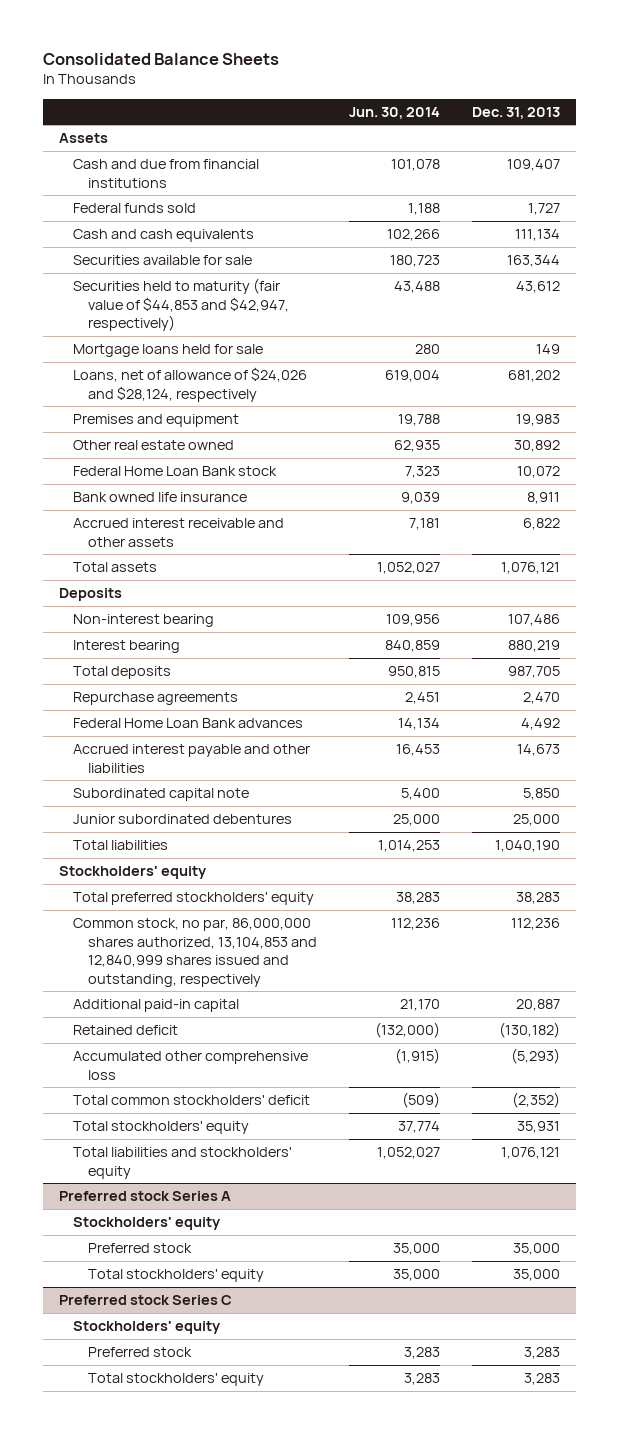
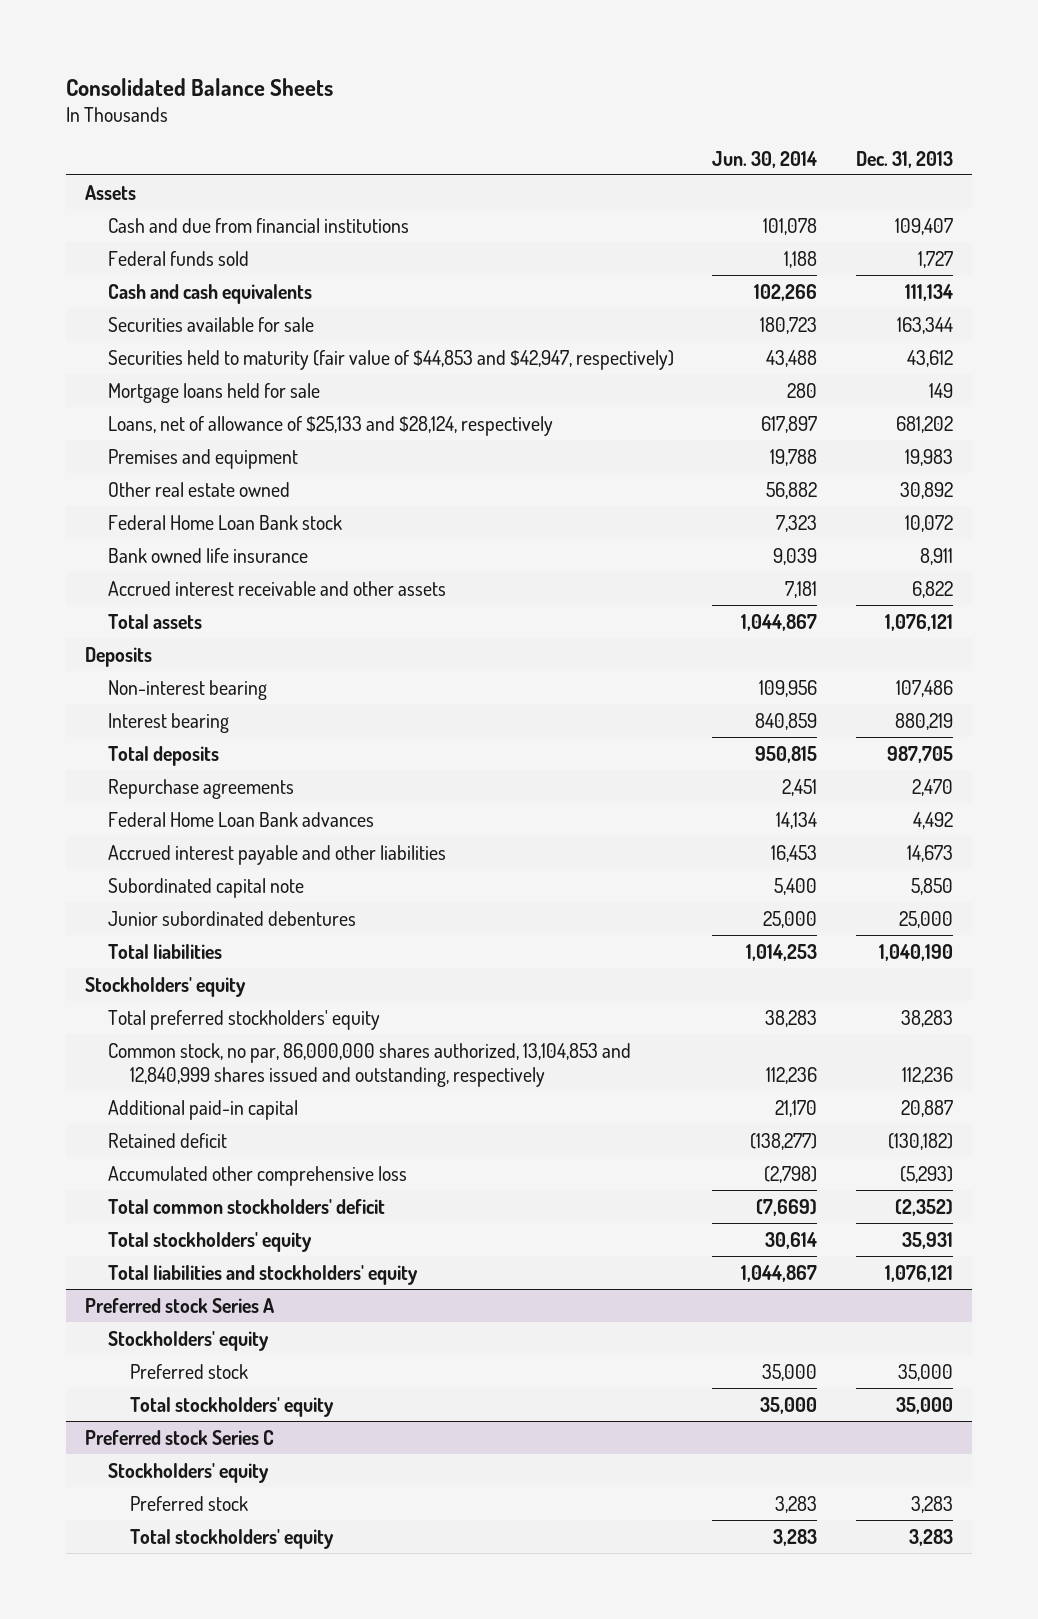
[73,367,308,402] Loans, net of allowance of $24,026 and $28,124, respectively -> [107,415,553,436] Loans, net of allowance of $25,133 and $28,124, respectively
[385,370,441,383] 619,004 -> [761,415,818,433] 617,897
[394,440,441,453] 62,935 -> [766,481,818,499] 56,882
[377,562,441,575] 1,052,027 -> [741,613,818,631] 1,044,867
[375,1022,441,1039] (132,000) -> [750,1132,818,1150] (138,277)
[395,1048,441,1065] (1,915) -> [764,1165,818,1183] (2,798)
[402,1092,441,1109] (509) -> [756,1198,818,1216] (7,669)
[398,1121,441,1134] 37,774 -> [765,1231,818,1249] 30,614
[377,1147,441,1160] 1,052,027 -> [741,1264,818,1282] 1,044,867

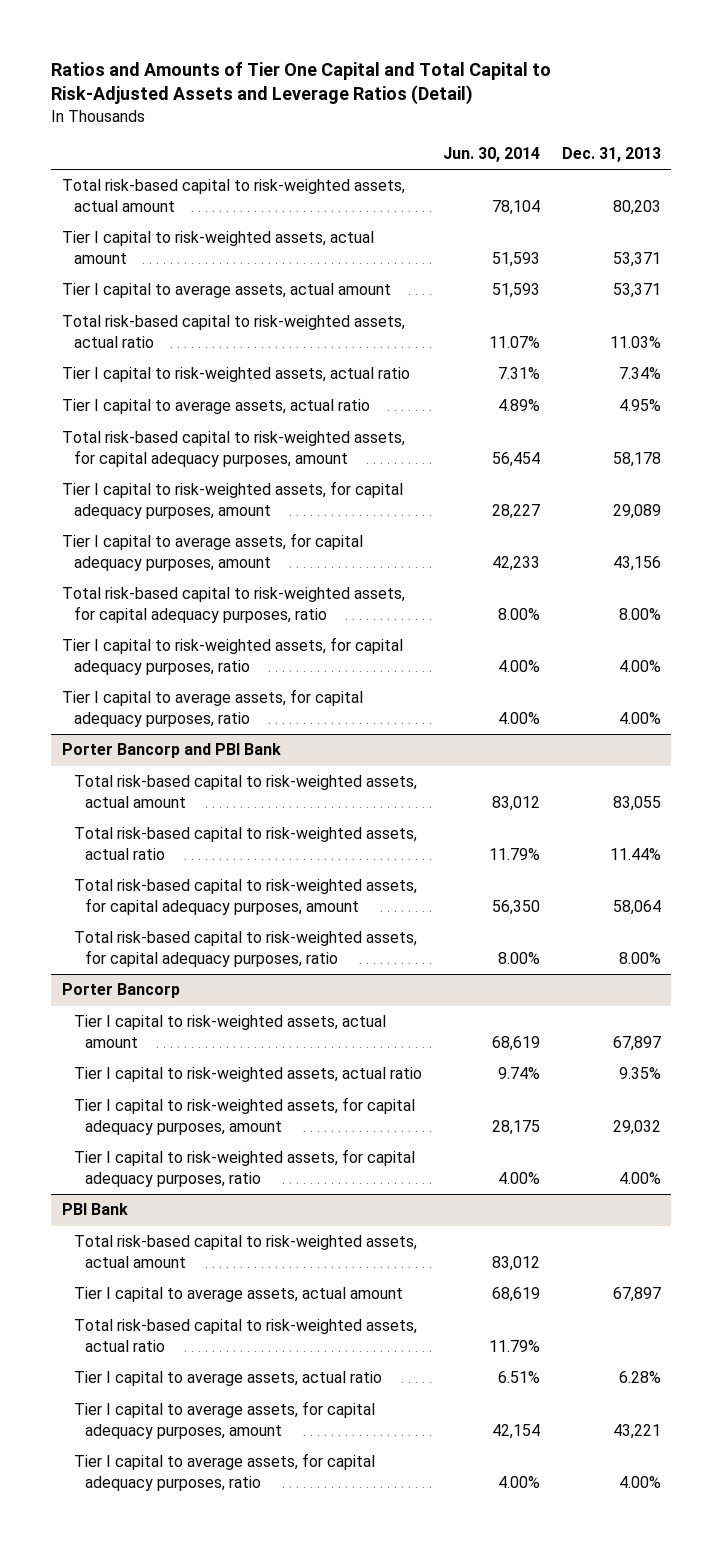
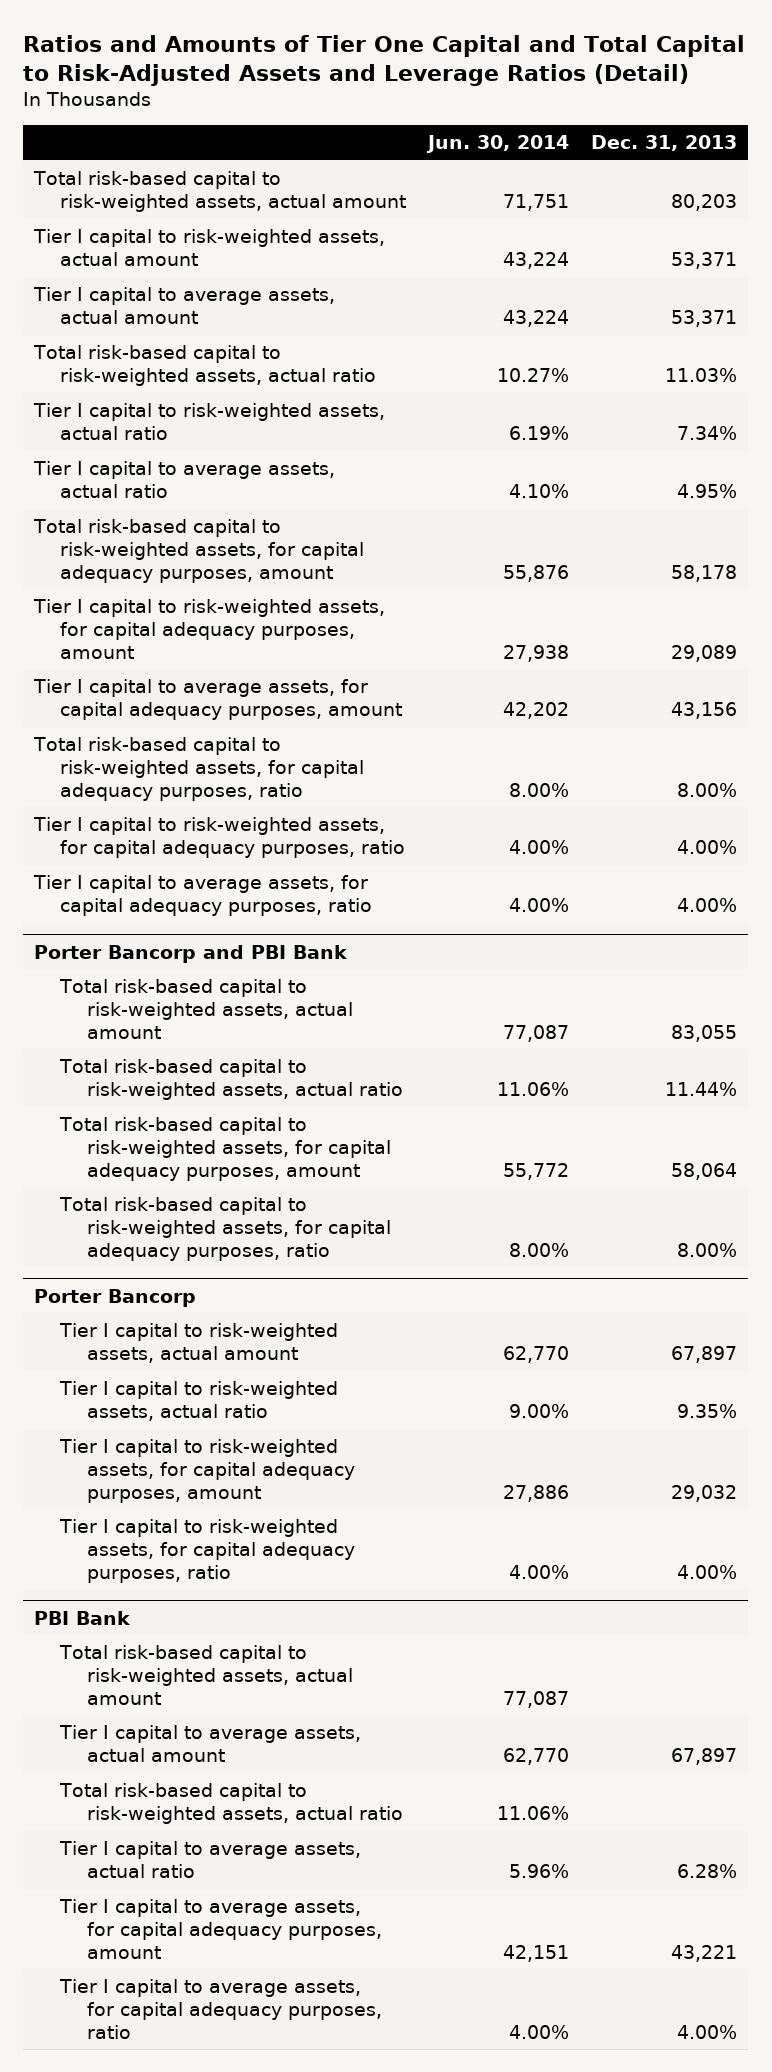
[492,199,541,215] 78,104 -> [503,194,570,212] 71,751
[492,251,541,267] 51,593 -> [503,252,570,270] 43,224
[492,283,541,299] 51,593 -> [503,310,570,328] 43,224
[489,335,541,348] 11.07% -> [497,368,570,383] 10.27%
[498,367,541,380] 7.31% -> [509,426,570,441] 6.19%
[498,399,541,412] 4.89% -> [509,484,570,499] 4.10%
[492,451,541,467] 56,454 -> [503,564,570,582] 55,876
[492,503,541,519] 28,227 -> [503,644,570,662] 27,938
[492,555,541,571] 42,233 -> [503,702,570,720] 42,202
[492,795,541,811] 83,012 -> [503,1024,570,1042] 77,087
[489,847,541,860] 11.79% -> [497,1082,570,1097] 11.06%
[492,899,541,915] 56,350 -> [503,1162,570,1180] 55,772
[492,1035,541,1051] 68,619 -> [503,1346,570,1364] 62,770
[498,1067,541,1080] 9.74% -> [509,1404,570,1419] 9.00%
[492,1119,541,1135] 28,175 -> [503,1484,570,1502] 27,886
[492,1255,541,1271] 83,012 -> [503,1690,570,1708] 77,087
[492,1287,541,1303] 68,619 -> [503,1748,570,1766] 62,770
[489,1339,541,1352] 11.79% -> [497,1806,570,1821] 11.06%
[498,1371,541,1384] 6.51% -> [509,1864,570,1879] 5.96%
[492,1423,541,1439] 42,154 -> [503,1944,570,1962] 42,151

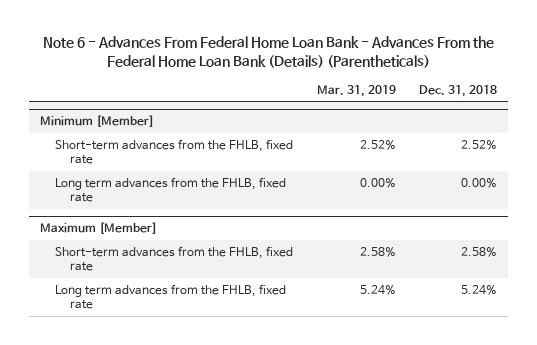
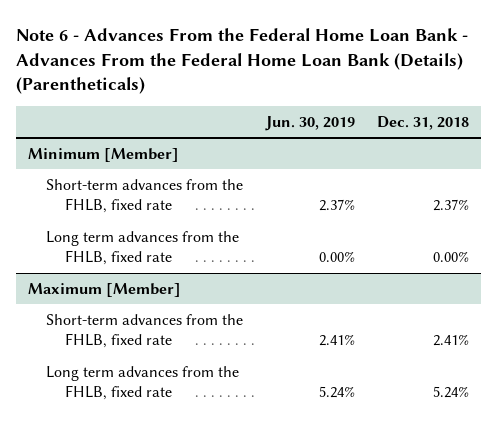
[42,36,494,68] Note 6 - Advances From Federal Home Loan Bank - Advances From the Federal Home Loan Bank (Details) (Parentheticals) -> [16,28,469,95] Note 6 - Advances From the Federal Home Loan Bank - Advances From the Federal Home Loan Bank (Details) (Parentheticals)
[316,84,396,97] Mar. 31, 2019 -> none
none -> [264,115,355,131] Jun. 30, 2019
[460,140,497,151] 2.52% -> [433,199,470,212] 2.37%
[460,247,497,258] 2.58% -> [433,334,470,347] 2.41%

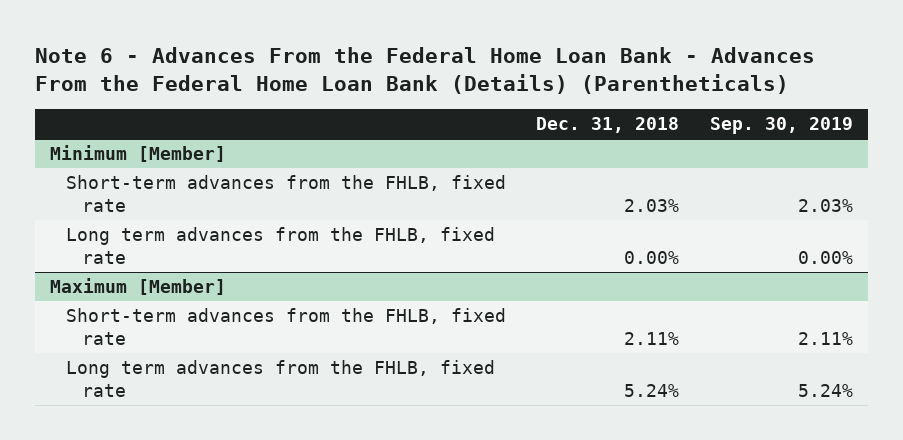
[264,115,355,131] Jun. 30, 2019 -> none
none -> [709,117,853,135] Sep. 30, 2019
[433,199,470,212] 2.37% -> [624,199,680,213] 2.03%
[433,334,470,347] 2.41% -> [624,332,680,346] 2.11%

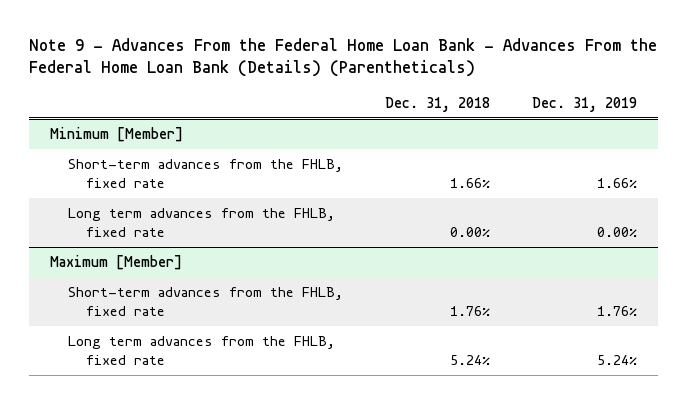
[35,47,816,95] Note 6 - Advances From the Federal Home Loan Bank - Advances From the Federal Home Loan Bank (Details) (Parentheticals) -> [28,37,657,78] Note 9 - Advances From the Federal Home Loan Bank - Advances From the Federal Home Loan Bank (Details) (Parentheticals)
[709,117,853,135] Sep. 30, 2019 -> none
none -> [532,96,638,112] Dec. 31, 2019
[624,199,680,213] 2.03% -> [450,177,491,188] 1.66%
[624,332,680,346] 2.11% -> [450,305,491,316] 1.76%

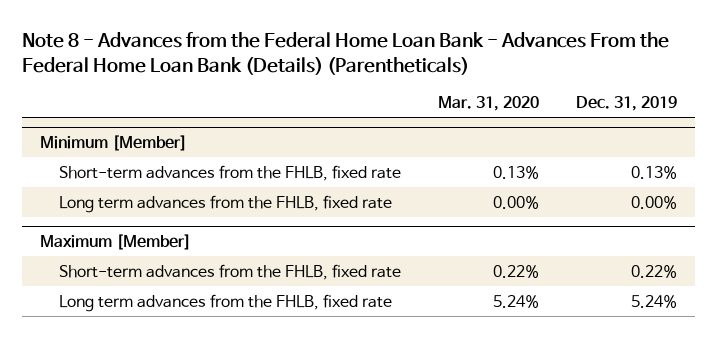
[28,37,657,78] Note 9 - Advances From the Federal Home Loan Bank - Advances From the Federal Home Loan Bank (Details) (Parentheticals) -> [21,31,669,75] Note 8 - Advances from the Federal Home Loan Bank - Advances From the Federal Home Loan Bank (Details) (Parentheticals)
[385,96,491,112] Dec. 31, 2018 -> none
none -> [438,96,540,112] Mar. 31, 2020
[597,177,638,188] 1.66% -> [631,165,678,179] 0.13%
[597,305,638,316] 1.76% -> [631,264,678,278] 0.22%

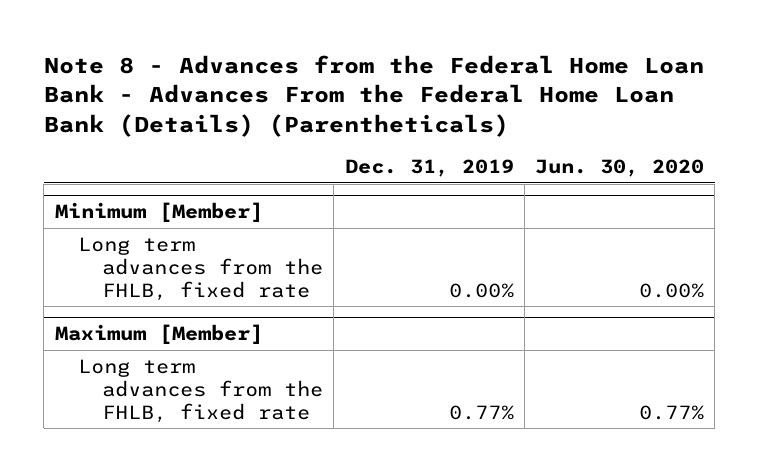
[438,96,540,112] Mar. 31, 2020 -> none
none -> [535,159,705,178] Jun. 30, 2020
[59,164,402,181] Short-term advances from the FHLB, fixed rate -> none
[59,263,402,280] Short-term advances from the FHLB, fixed rate -> none
[631,294,678,308] 5.24% -> [448,404,514,420] 0.77%

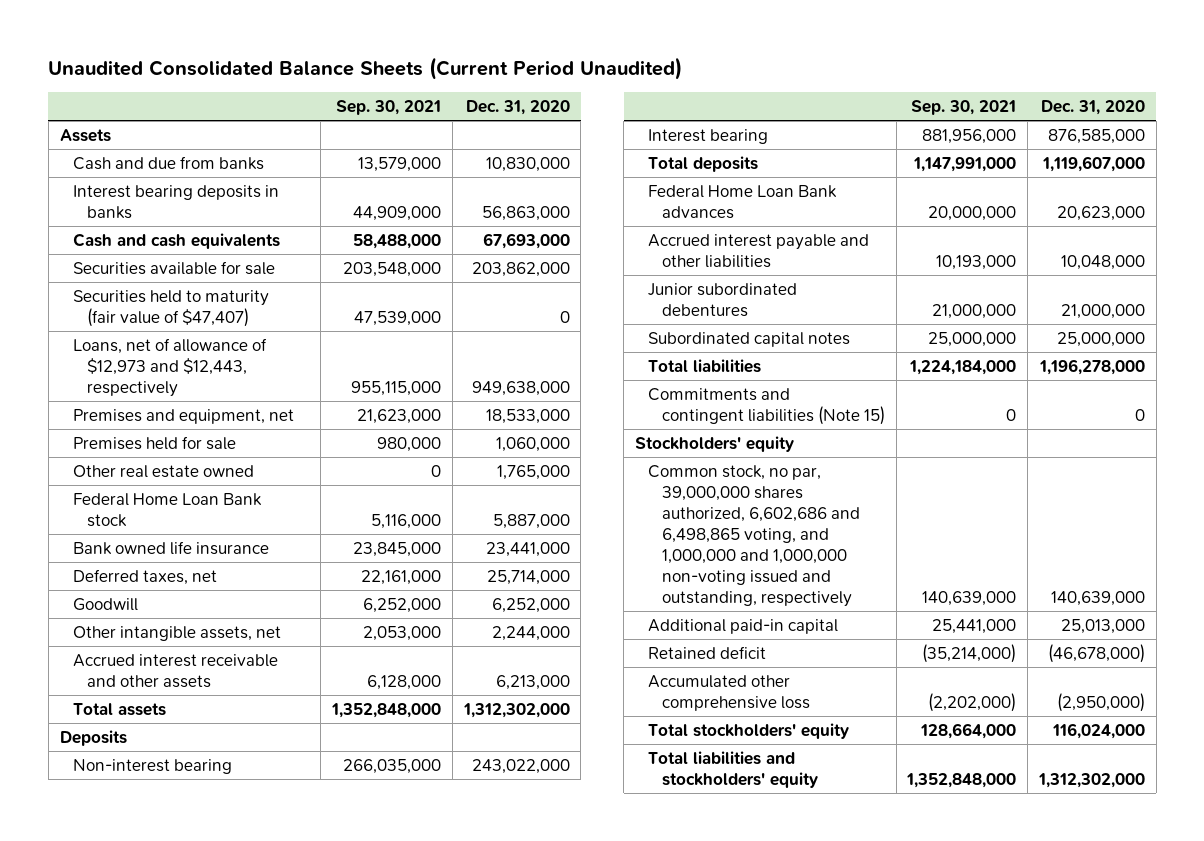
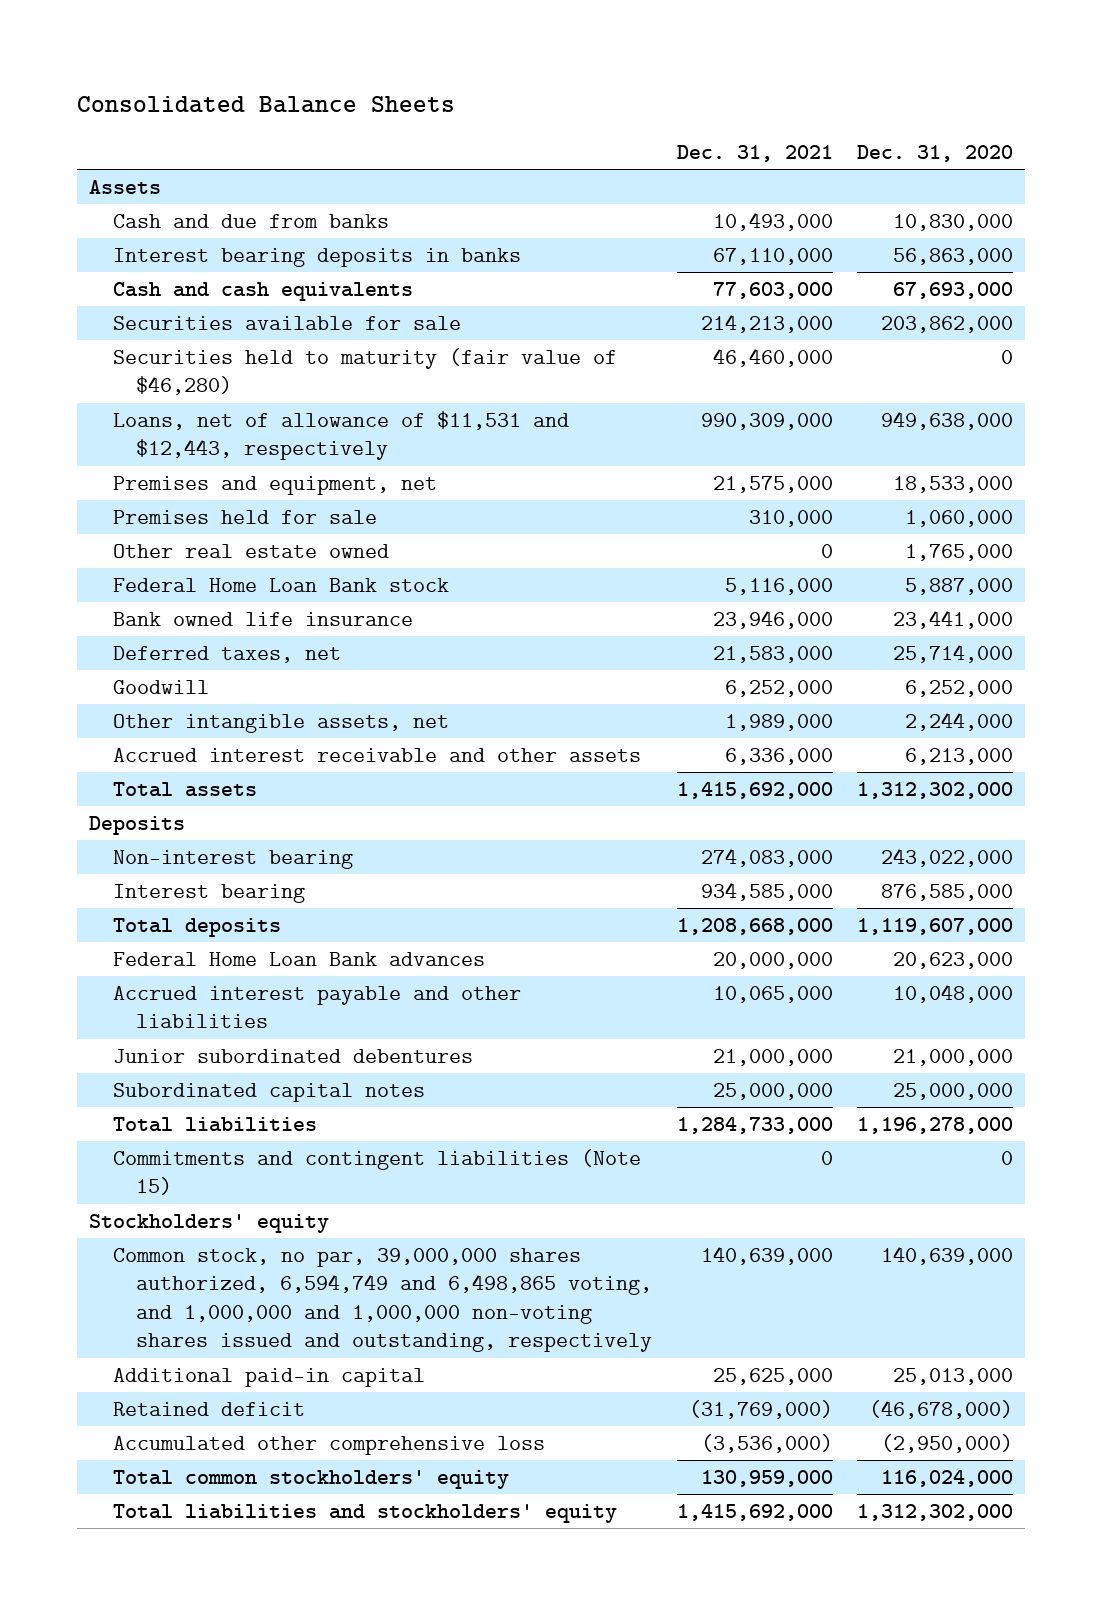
[48,57,683,81] Unaudited Consolidated Balance Sheets (Current Period Unaudited) -> [77,96,456,114] Consolidated Balance Sheets
[336,100,442,116] Sep. 30, 2021 -> none
none -> [676,144,833,162] Dec. 31, 2021
[73,289,270,327] Securities held to maturity (fair value of $47,407) -> [112,348,617,396] Securities held to maturity (fair value of $46,280)
[73,337,268,397] Loans, net of allowance of $12,973 and $12,443, respectively -> [112,411,569,461] Loans, net of allowance of $11,531 and $12,443, respectively
[648,464,860,608] Common stock, no par, 39,000,000 shares authorized, 6,602,686 and 6,498,865 voting, and 1,000,000 and 1,000,000 non-voting issued and outstanding, respectively -> [112,1248,653,1353] Common stock, no par, 39,000,000 shares authorized, 6,594,749 and 6,498,865 voting, and 1,000,000 and 1,000,000 non-voting shares issued and outstanding, respectively
[648,722,850,739] Total stockholders' equity -> [112,1470,509,1490] Total common stockholders' equity

